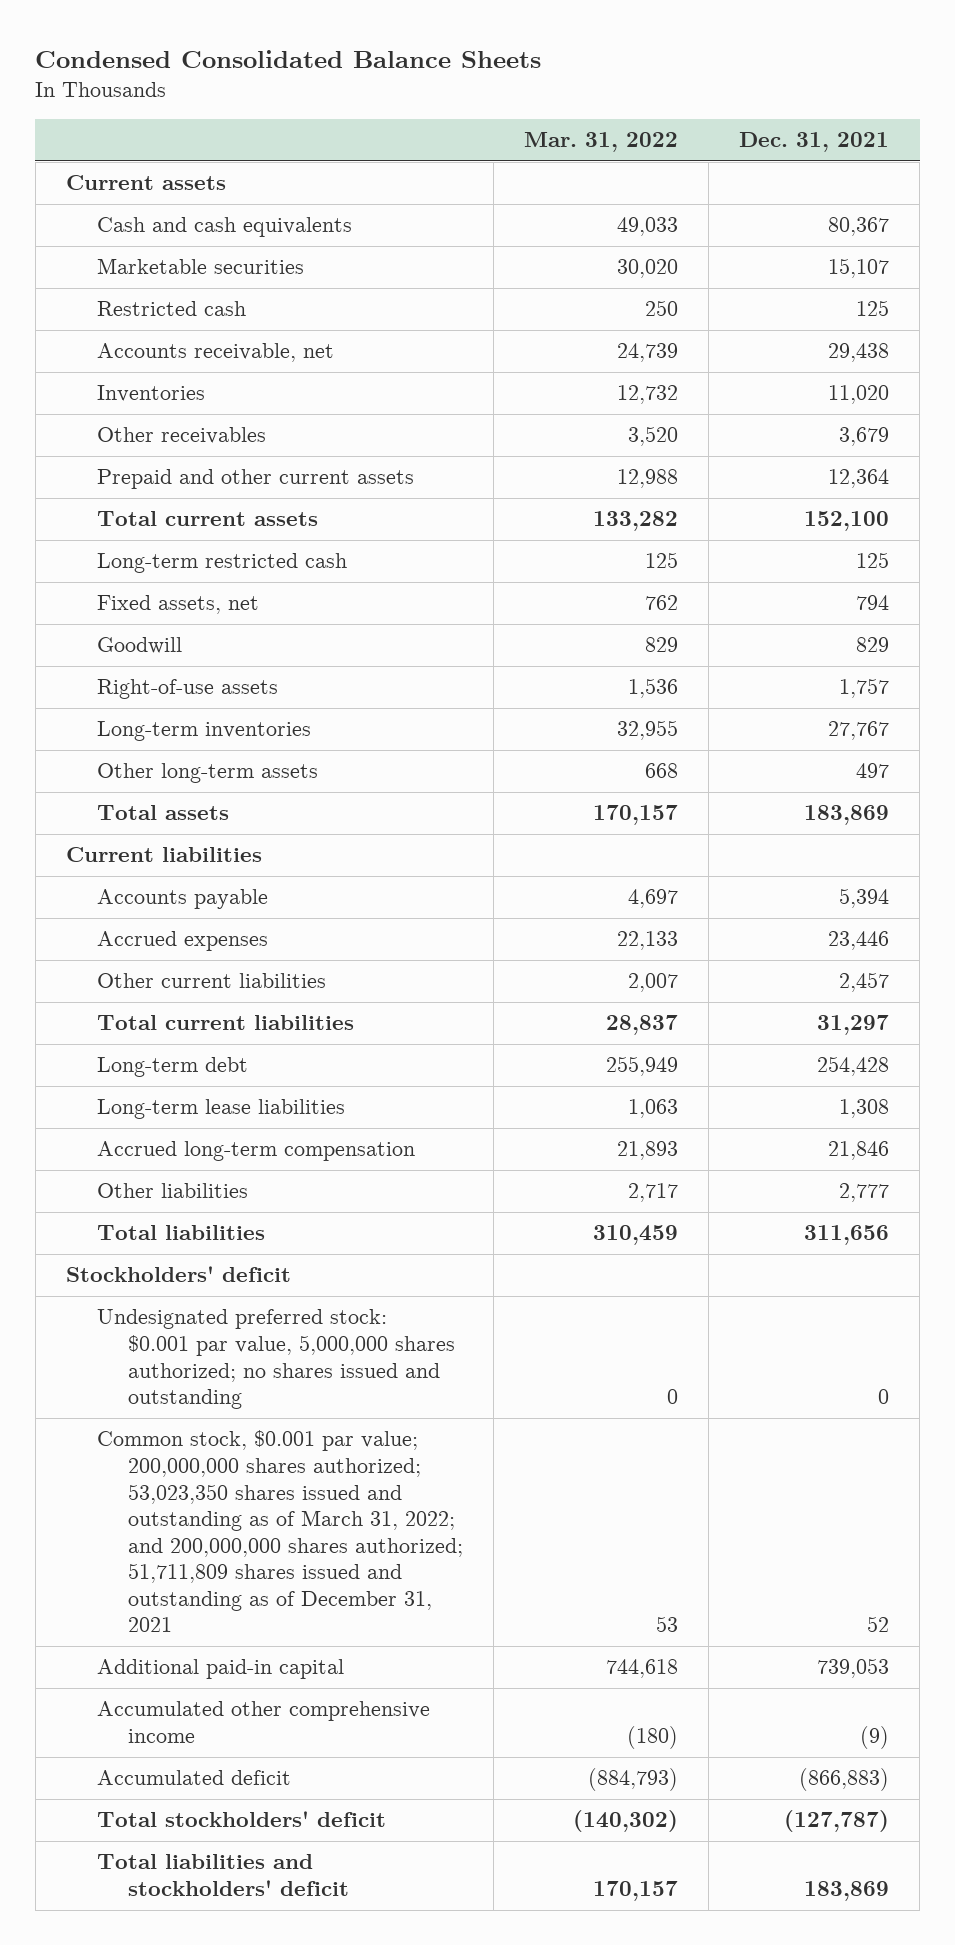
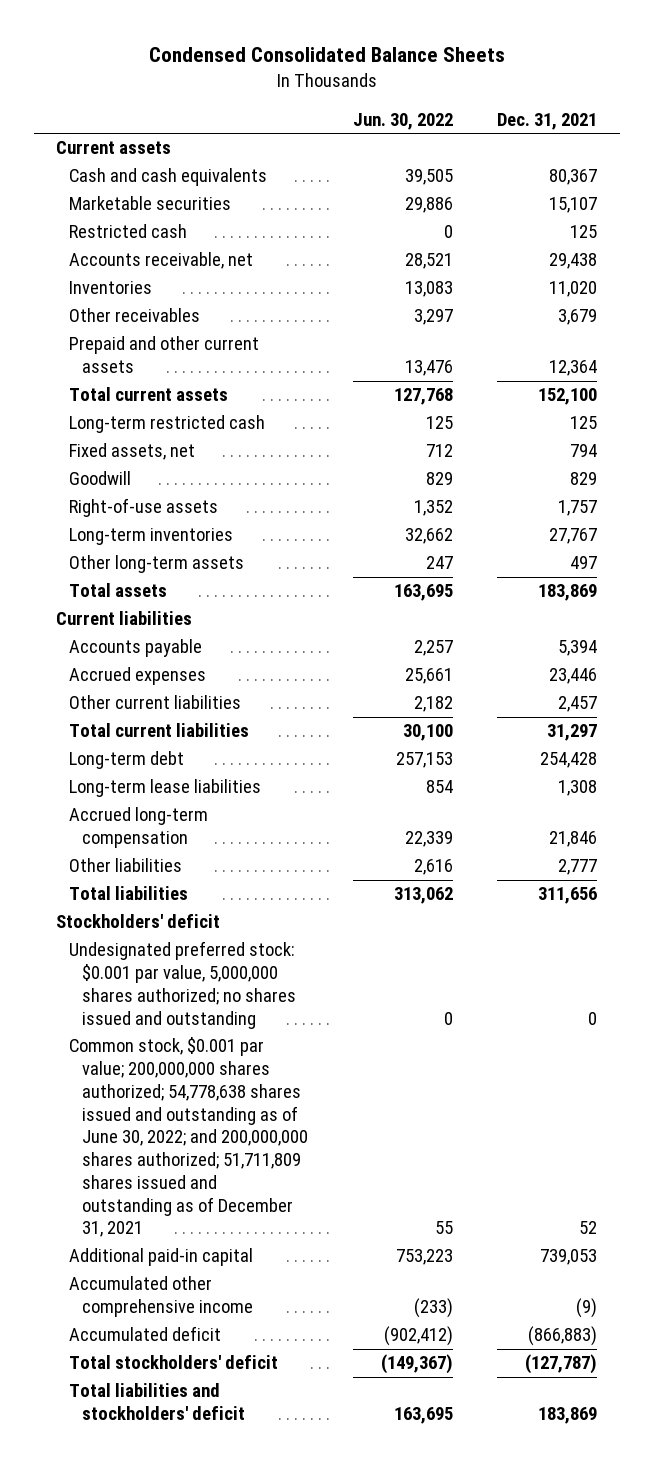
[524,132,679,153] Mar. 31, 2022 -> none
none -> [352,112,453,130] Jun. 30, 2022
[96,1430,463,1633] Common stock, $0.001 par value; 200,000,000 shares authorized; 53,023,350 shares issued and outstanding as of March 31, 2022; and 200,000,000 shares authorized; 51,711,809 shares issued and outstanding as of December 31, 2021 -> [68,1037,308,1238] Common stock, $0.001 par value; 200,000,000 shares authorized; 54,778,638 shares issued and outstanding as of June 30, 2022; and 200,000,000 shares authorized; 51,711,809 shares issued and outstanding as of December 31, 2021

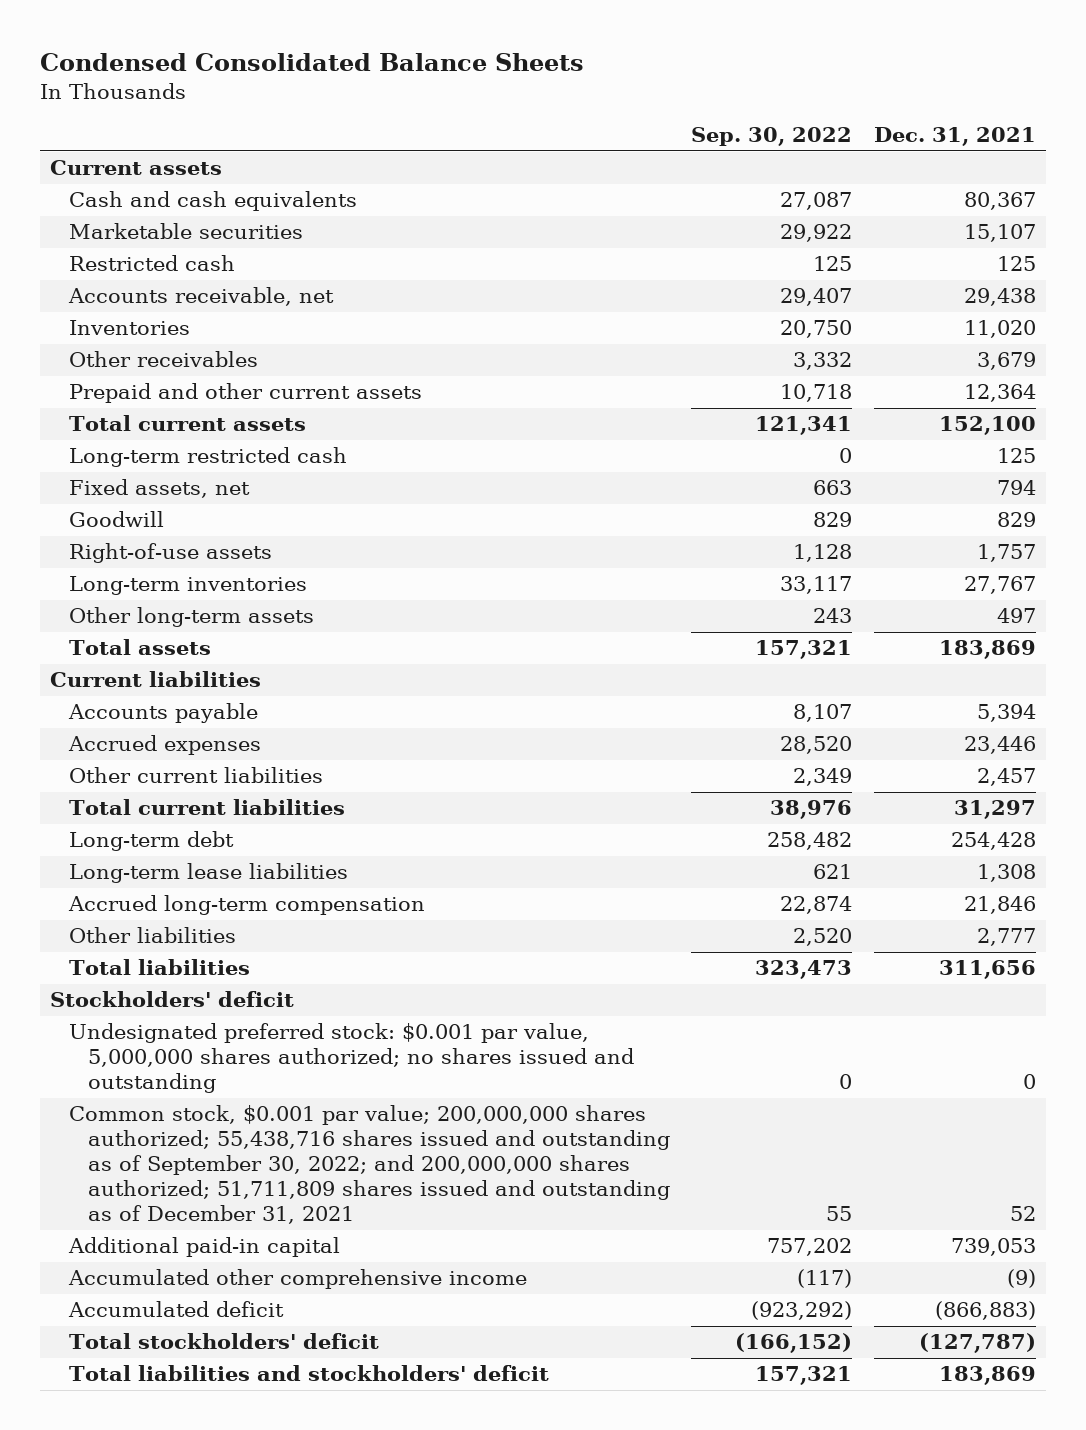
[352,112,453,130] Jun. 30, 2022 -> none
none -> [691,127,853,147] Sep. 30, 2022
[68,1037,308,1238] Common stock, $0.001 par value; 200,000,000 shares authorized; 54,778,638 shares issued and outstanding as of June 30, 2022; and 200,000,000 shares authorized; 51,711,809 shares issued and outstanding as of December 31, 2021 -> [69,1105,670,1225] Common stock, $0.001 par value; 200,000,000 shares authorized; 55,438,716 shares issued and outstanding as of September 30, 2022; and 200,000,000 shares authorized; 51,711,809 shares issued and outstanding as of December 31, 2021

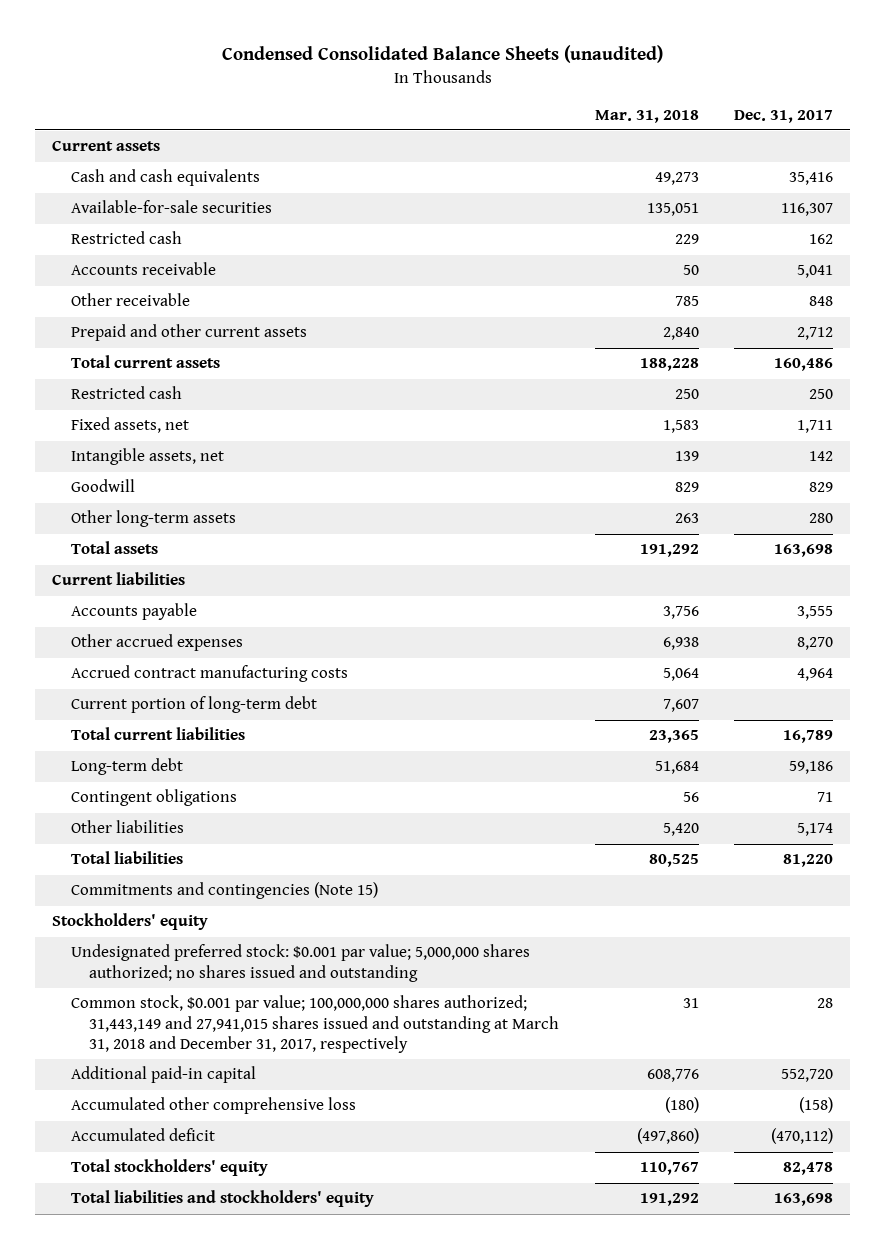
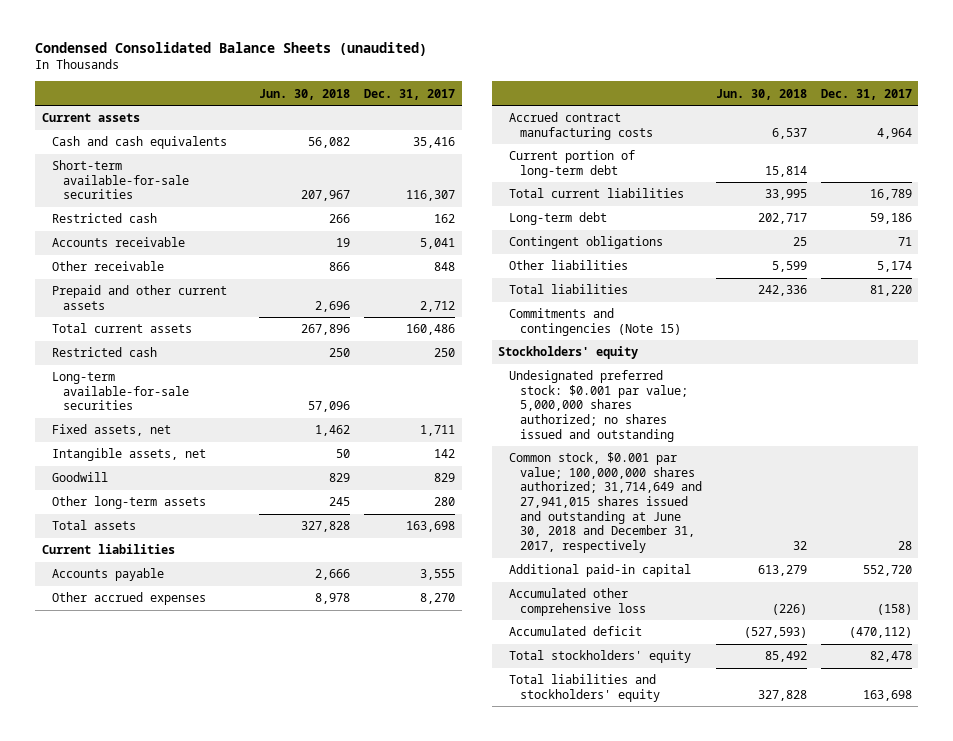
[594,109,699,123] Mar. 31, 2018 -> none
none -> [259,88,351,100] Jun. 30, 2018
[70,200,272,214] Available-for-sale securities -> [52,160,190,200] Short-term available-for-sale securities
none -> [52,372,190,411] Long-term available-for-sale securities
[70,995,560,1053] Common stock, $0.001 par value; 100,000,000 shares authorized; 31,443,149 and 27,941,015 shares issued and outstanding at March 31, 2018 and December 31, 2017, respectively -> [509,452,703,553] Common stock, $0.001 par value; 100,000,000 shares authorized; 31,714,649 and 27,941,015 shares issued and outstanding at June 30, 2018 and December 31, 2017, respectively

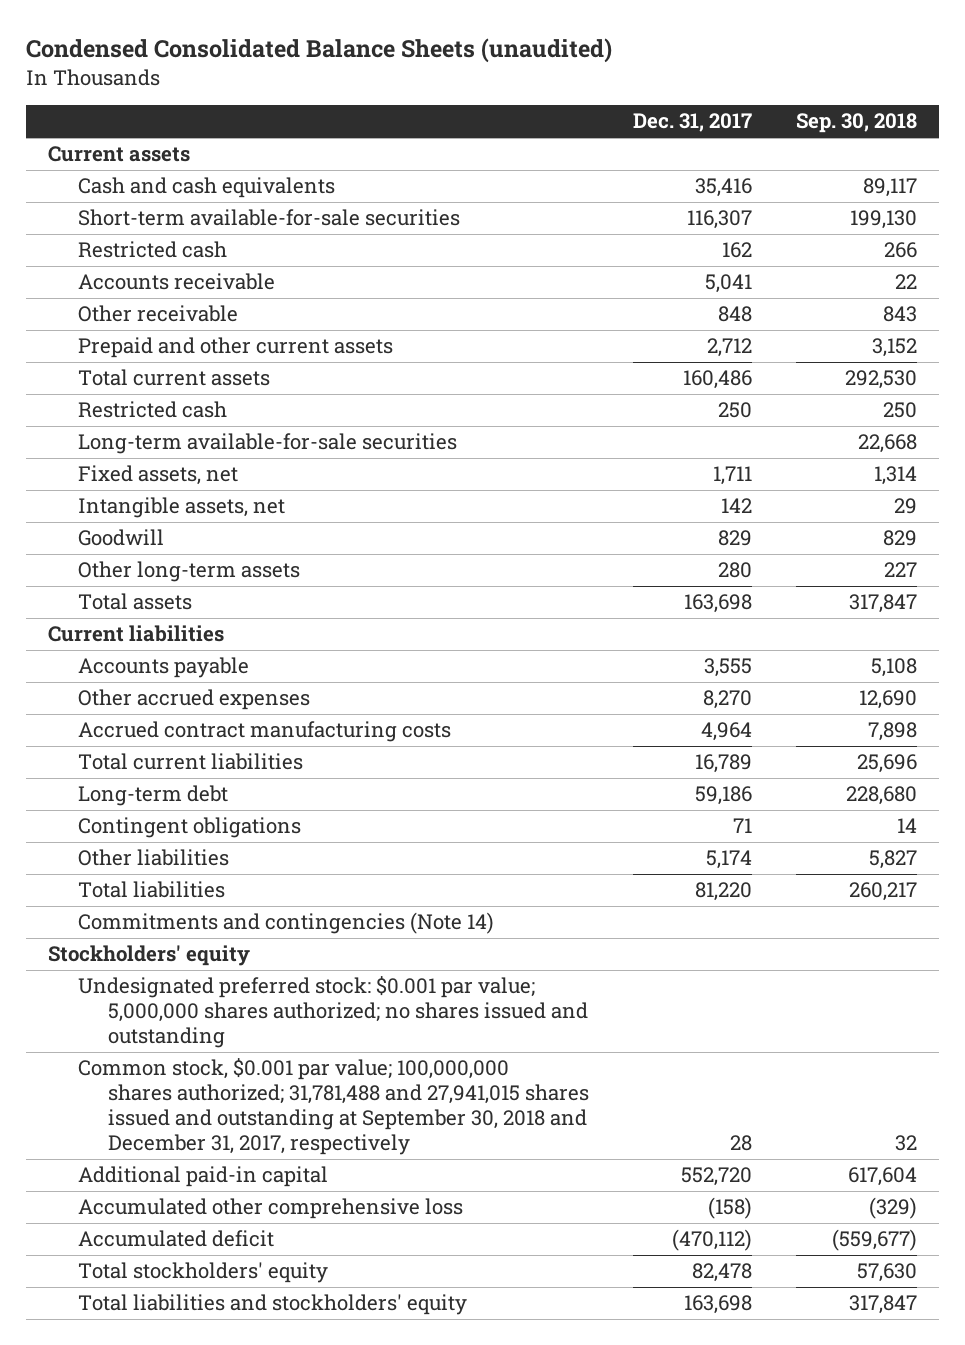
[259,88,351,100] Jun. 30, 2018 -> none
none -> [796,113,918,134] Sep. 30, 2018
[509,150,636,178] Current portion of long-term debt -> none
[509,308,682,336] Commitments and contingencies (Note 15) -> [78,912,495,935] Commitments and contingencies (Note 14)
[509,452,703,553] Common stock, $0.001 par value; 100,000,000 shares authorized; 31,714,649 and 27,941,015 shares issued and outstanding at June 30, 2018 and December 31, 2017, respectively -> [78,1058,590,1156] Common stock, $0.001 par value; 100,000,000 shares authorized; 31,781,488 and 27,941,015 shares issued and outstanding at September 30, 2018 and December 31, 2017, respectively

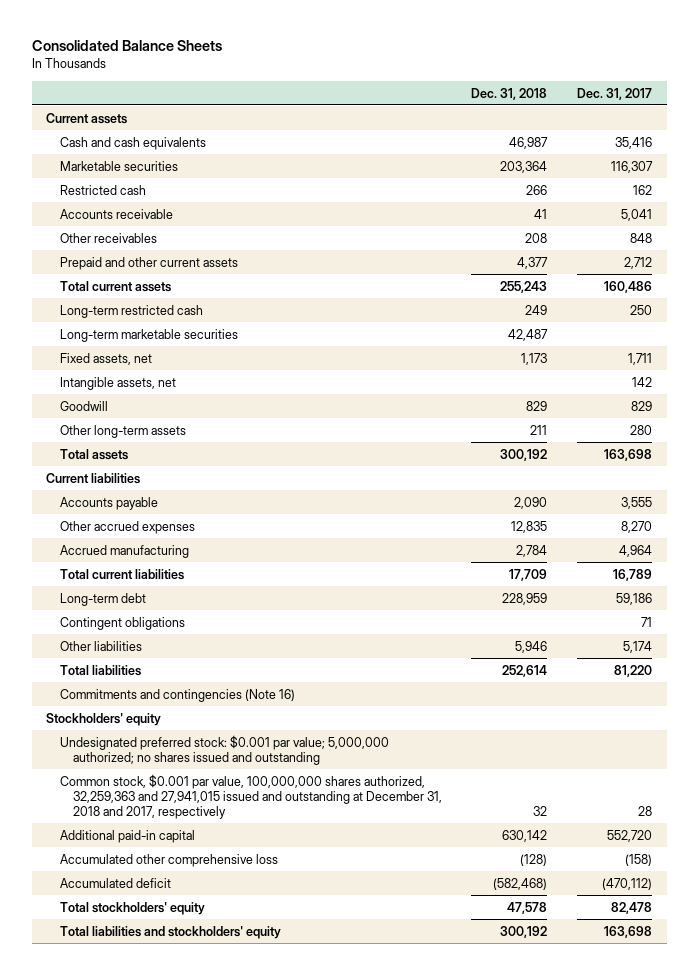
[25,38,612,64] Condensed Consolidated Balance Sheets (unaudited) -> [31,40,222,52] Consolidated Balance Sheets
[796,113,918,134] Sep. 30, 2018 -> none
none -> [471,87,548,100] Dec. 31, 2018
[78,209,461,227] Short-term available-for-sale securities -> [59,160,178,171] Marketable securities
[78,305,239,323] Other receivable -> [59,232,157,243] Other receivables
[78,401,228,419] Restricted cash -> [59,304,203,318] Long-term restricted cash
[78,433,458,455] Long-term available-for-sale securities -> [59,328,238,342] Long-term marketable securities
[78,721,452,743] Accrued contract manufacturing costs -> [59,544,189,558] Accrued manufacturing
[78,912,495,935] Commitments and contingencies (Note 14) -> [59,688,295,702] Commitments and contingencies (Note 16)
[78,976,589,1049] Undesignated preferred stock: $0.001 par value; 5,000,000 shares authorized; no shares issued and outstanding -> [59,734,389,765] Undesignated preferred stock: $0.001 par value; 5,000,000 authorized; no shares issued and outstanding
[78,1058,590,1156] Common stock, $0.001 par value; 100,000,000 shares authorized; 31,781,488 and 27,941,015 shares issued and outstanding at September 30, 2018 and December 31, 2017, respectively -> [59,773,442,819] Common stock, $0.001 par value, 100,000,000 shares authorized, 32,259,363 and 27,941,015 issued and outstanding at December 31, 2018 and 2017, respectively

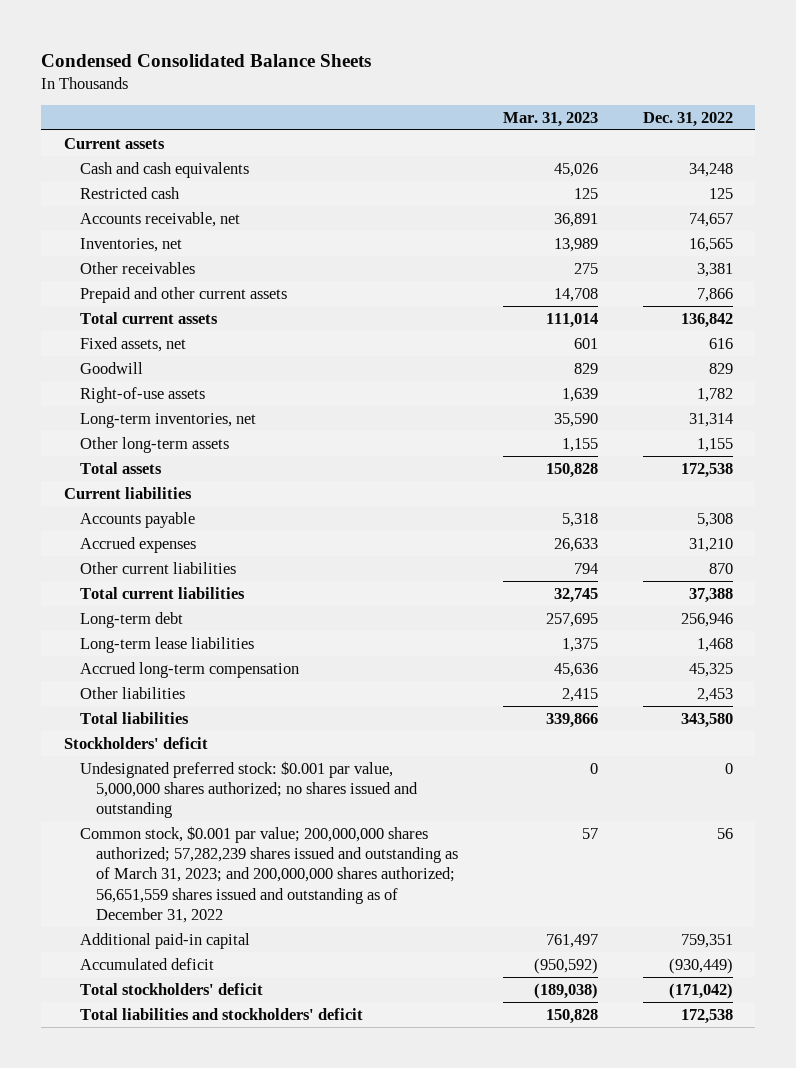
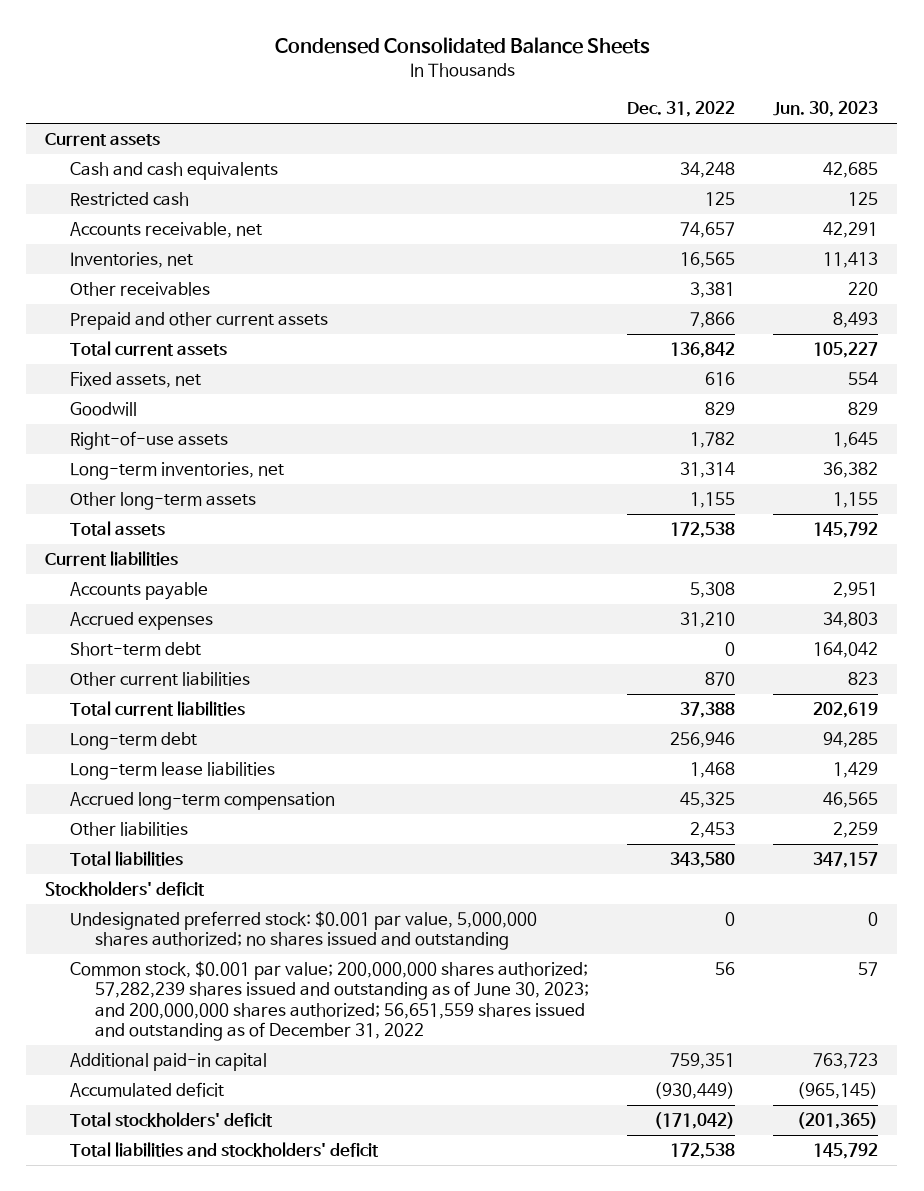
[502,111,598,127] Mar. 31, 2023 -> none
none -> [773,101,879,118] Jun. 30, 2023
none -> [70,642,202,657] Short-term debt
[79,825,458,923] Common stock, $0.001 par value; 200,000,000 shares authorized; 57,282,239 shares issued and outstanding as of March 31, 2023; and 200,000,000 shares authorized; 56,651,559 shares issued and outstanding as of December 31, 2022 -> [70,961,590,1041] Common stock, $0.001 par value; 200,000,000 shares authorized; 57,282,239 shares issued and outstanding as of June 30, 2023; and 200,000,000 shares authorized; 56,651,559 shares issued and outstanding as of December 31, 2022

